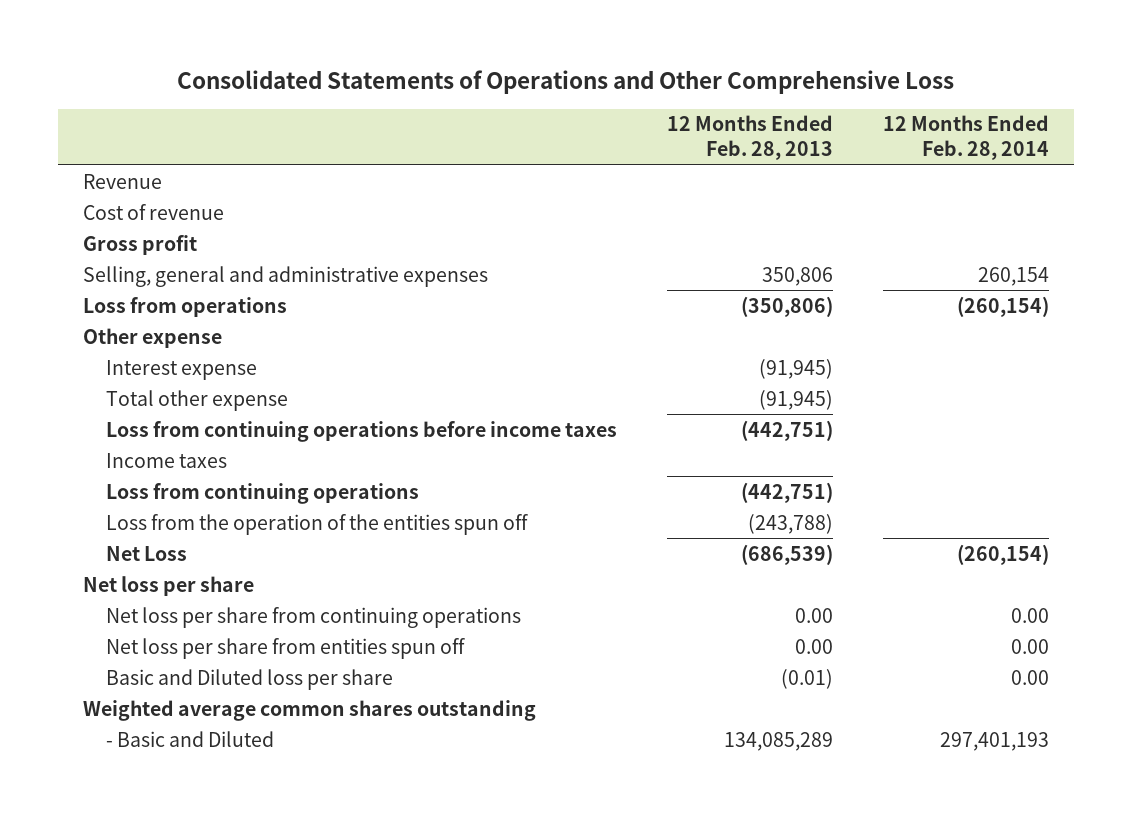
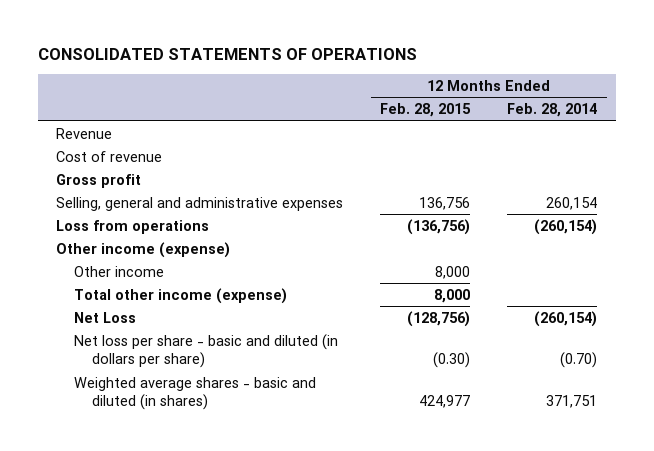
[177,69,955,94] Consolidated Statements of Operations and Other Comprehensive Loss -> [37,47,417,60] CONSOLIDATED STATEMENTS OF OPERATIONS
[666,115,833,161] 12 Months Ended Feb. 28, 2013 -> none
none -> [380,103,472,118] Feb. 28, 2015
[106,359,258,380] Interest expense -> none
[106,420,618,442] Loss from continuing operations before income taxes -> none
[106,452,228,468] Income taxes -> none
[106,482,420,504] Loss from continuing operations -> none
[106,513,529,535] Loss from the operation of the entities spun off -> none
[83,327,223,348] Other expense -> [56,241,231,258] Other income (expense)
none -> [74,265,165,277] Other income
[106,389,289,411] Total other expense -> [74,287,288,304] Total other income (expense)
[83,575,255,596] Net loss per share -> none
[106,606,522,628] Net loss per share from continuing operations -> none
[106,637,466,659] Net loss per share from entities spun off -> none
[83,699,537,721] Weighted average common shares outstanding -> none
[106,668,394,690] Basic and Diluted loss per share -> [74,333,339,369] Net loss per share - basic and diluted (in dollars per share)
[1010,669,1049,685] 0.00 -> [560,352,598,369] (0.70)
[106,730,275,747] - Basic and Diluted -> [74,376,317,411] Weighted average shares - basic and diluted (in shares)
[939,731,1049,751] 297,401,193 -> [546,395,598,409] 371,751

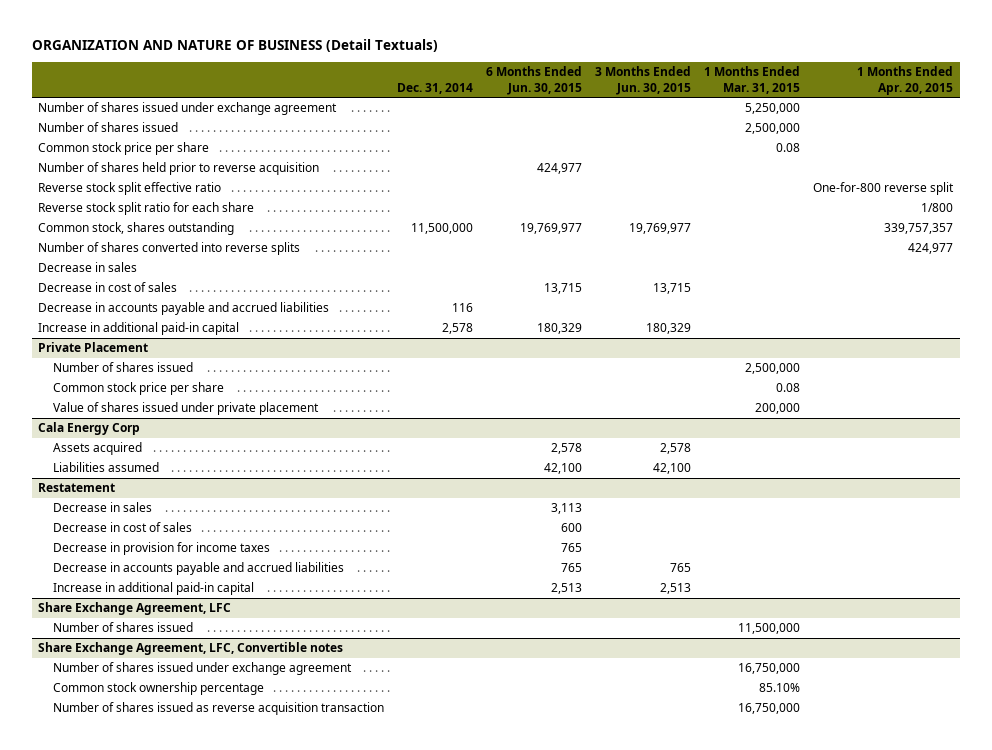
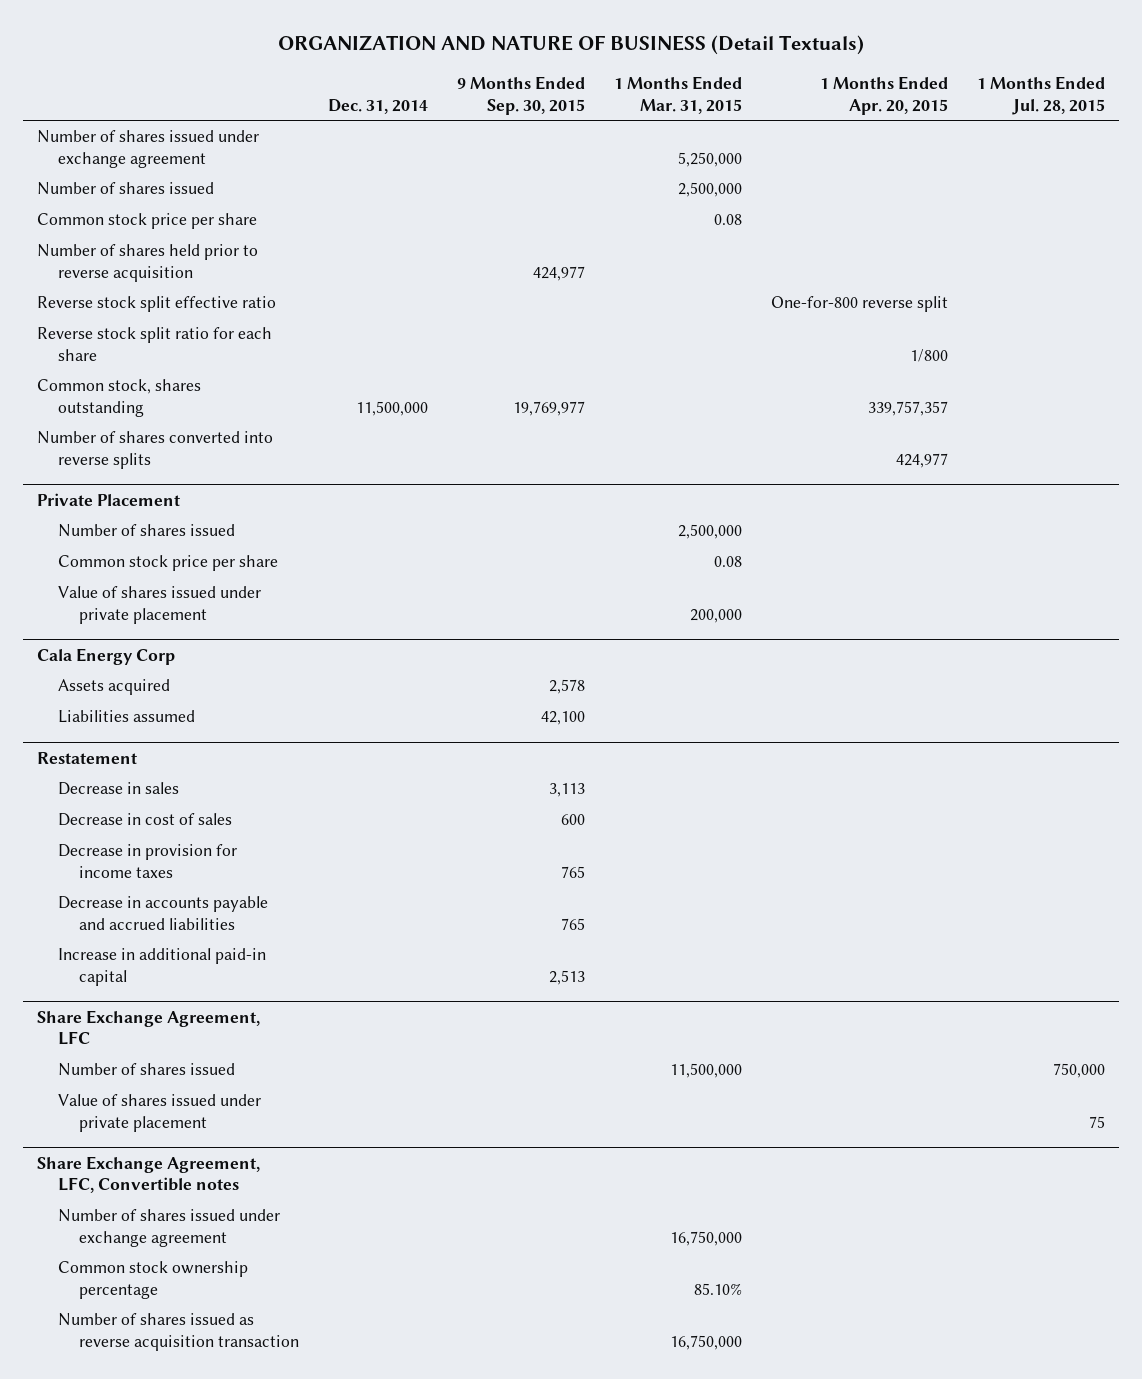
[486,66,583,95] 6 Months Ended Jun. 30, 2015 -> none
[595,66,692,95] 3 Months Ended Jun. 30, 2015 -> none
none -> [456,75,585,115] 9 Months Ended Sep. 30, 2015
none -> [976,75,1105,115] 1 Months Ended Jul. 28, 2015
[38,262,138,273] Decrease in sales -> none
[38,282,178,293] Decrease in cost of sales -> none
[38,302,330,316] Decrease in accounts payable and accrued liabilities -> none
[38,322,240,336] Increase in additional paid-in capital -> none
none -> [58,1094,262,1132] Value of shares issued under private placement

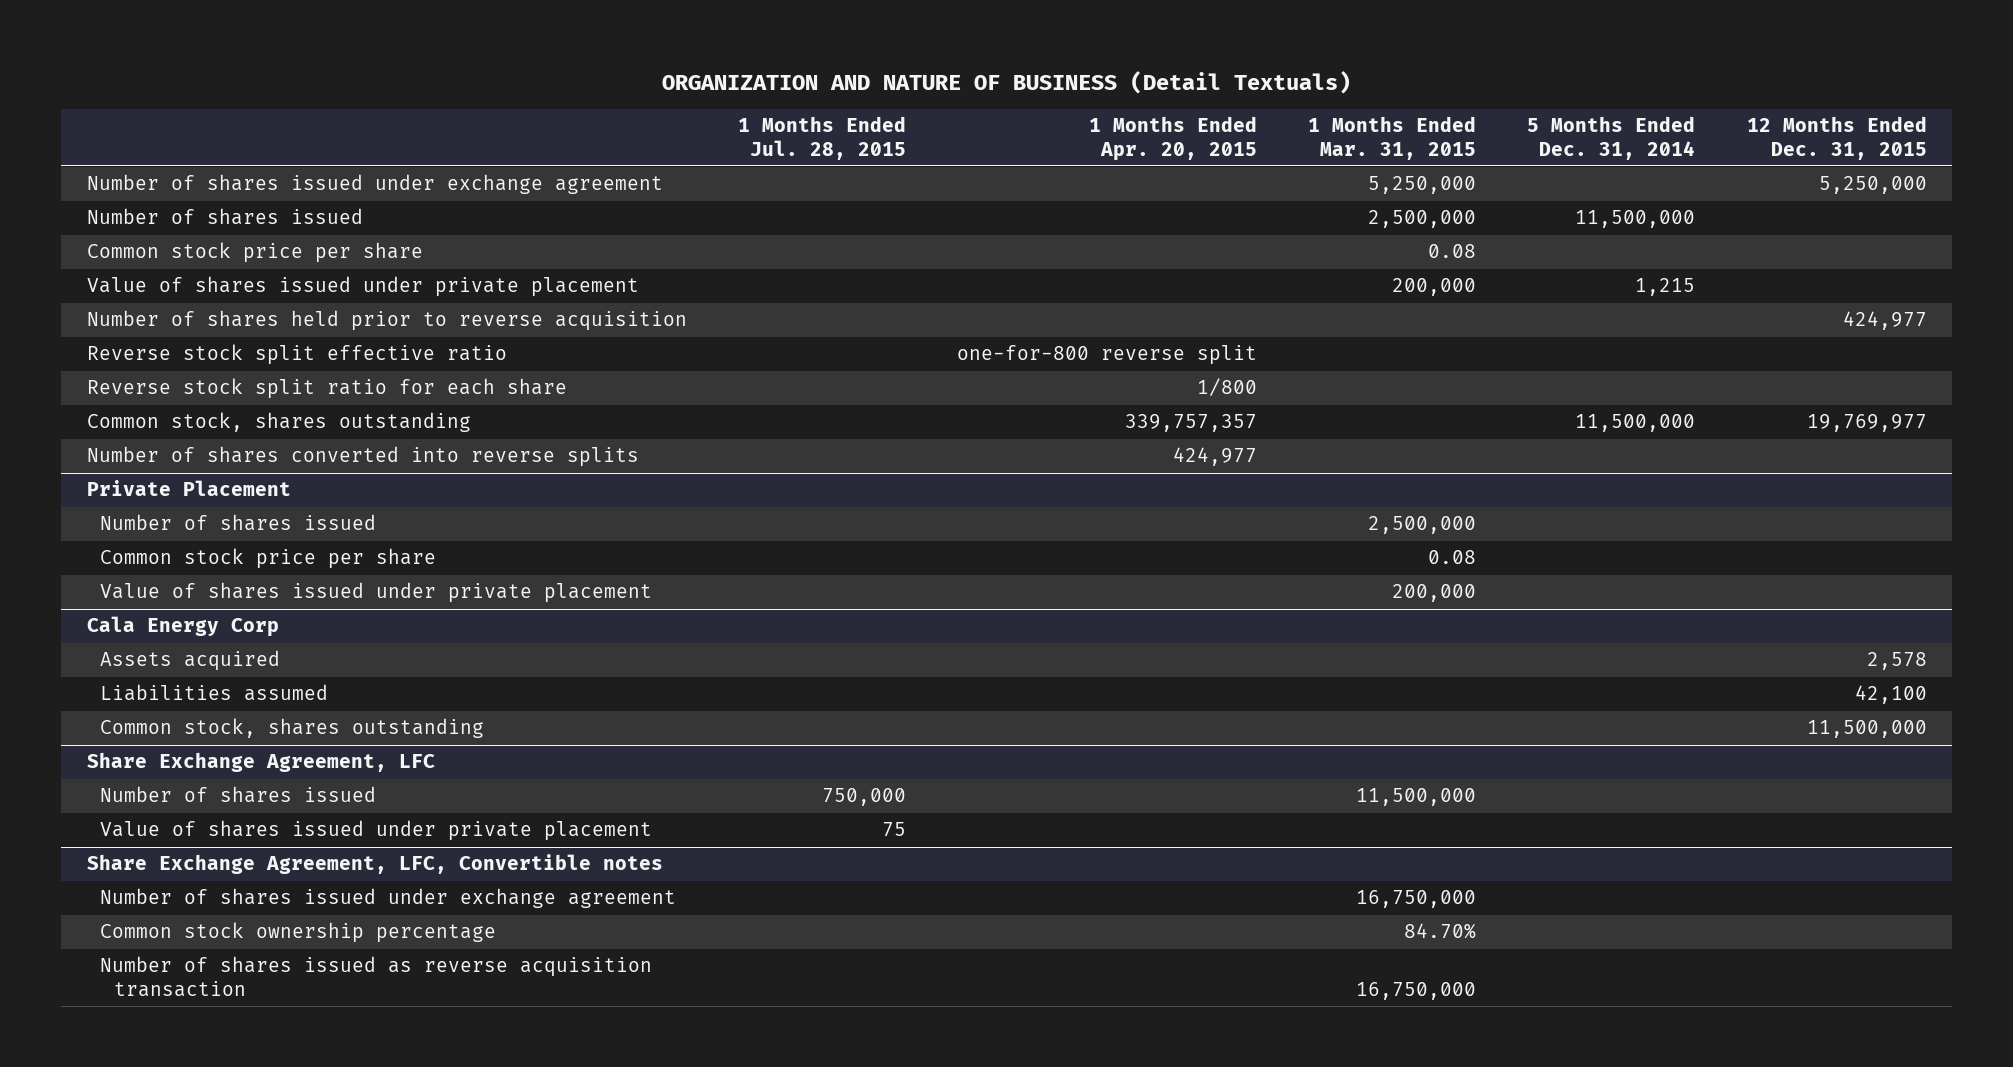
[328,98,429,114] Dec. 31, 2014 -> none
[456,75,585,115] 9 Months Ended Sep. 30, 2015 -> none
none -> [1527,116,1696,160] 5 Months Ended Dec. 31, 2014
none -> [1746,116,1927,160] 12 Months Ended Dec. 31, 2015
none -> [86,276,639,298] Value of shares issued under private placement
[770,296,948,313] One-for-800 reverse split -> [956,345,1257,366] one-for-800 reverse split
[37,751,138,764] Restatement -> none
[58,782,180,796] Decrease in sales -> none
[58,813,233,827] Decrease in cost of sales -> none
[58,844,238,878] Decrease in provision for income taxes -> none
[58,896,269,930] Decrease in accounts payable and accrued liabilities -> none
[58,948,267,986] Increase in additional paid-in capital -> none
none -> [100,718,485,739] Common stock, shares outstanding
[693,1282,742,1295] 85.10% -> [1404,923,1477,940] 84.70%

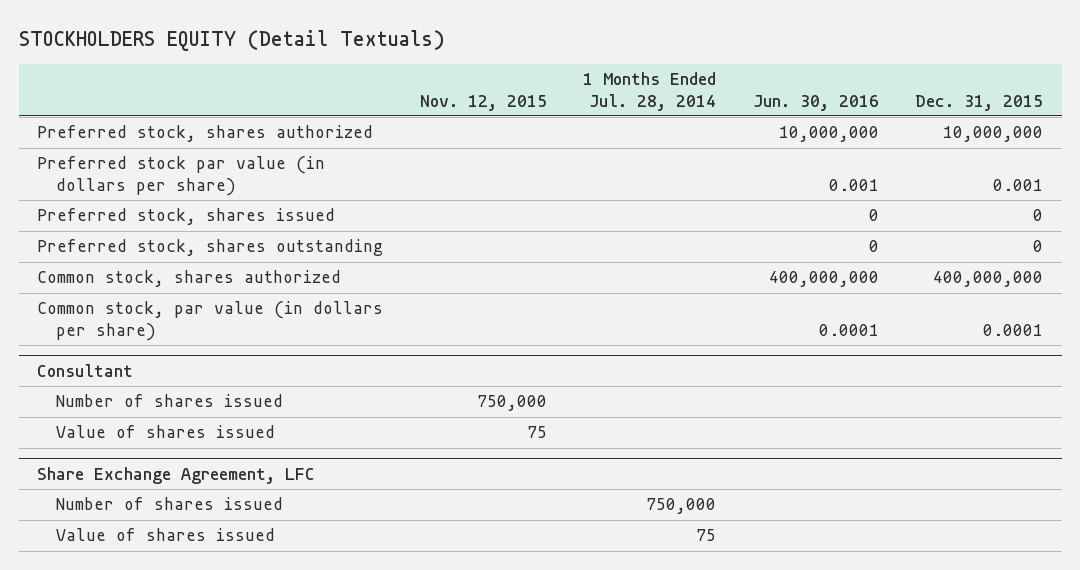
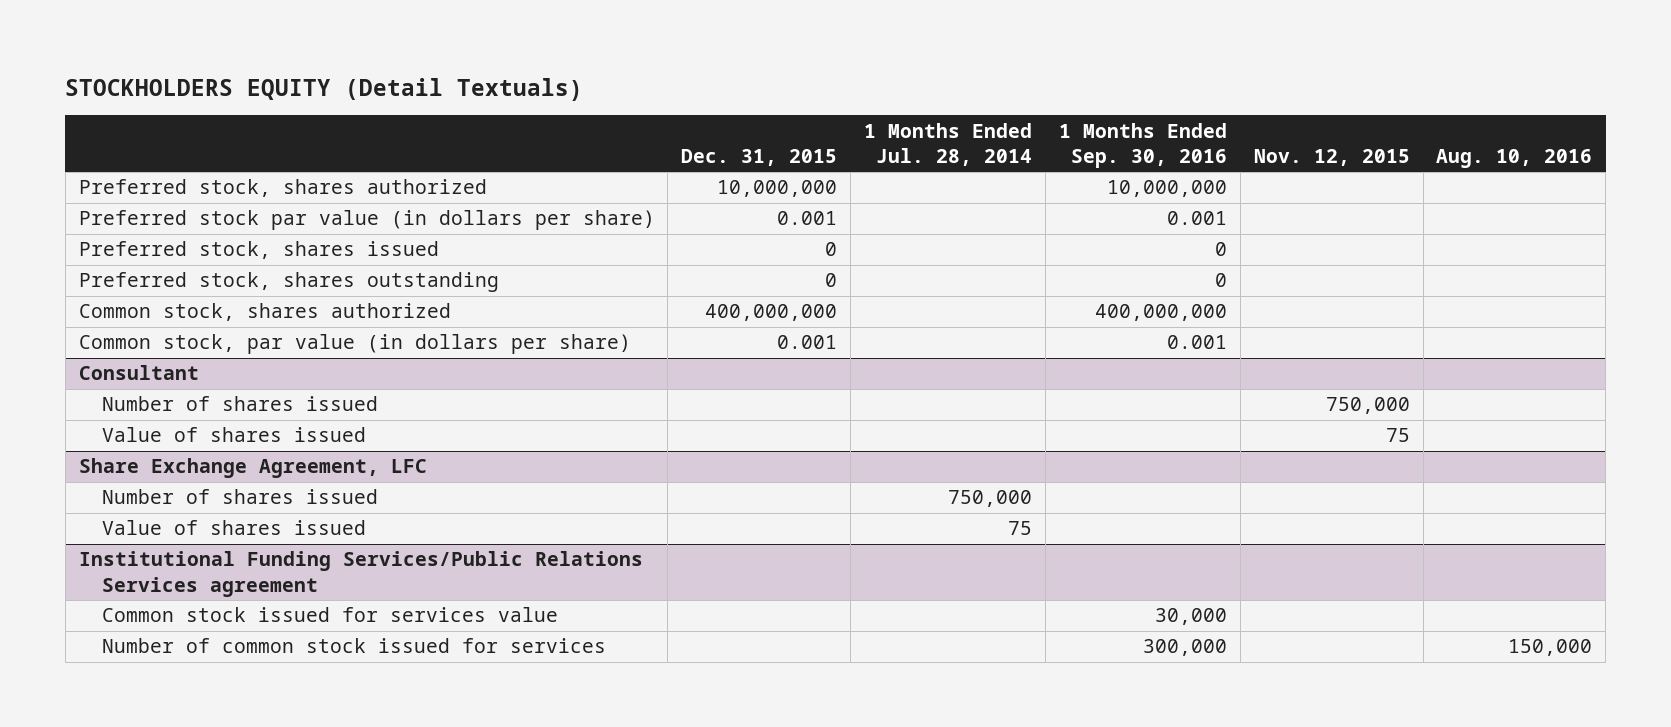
[752,94,879,111] Jun. 30, 2016 -> none
none -> [1058,122,1227,168] 1 Months Ended Sep. 30, 2016
none -> [1436,148,1593,168] Aug. 10, 2016
[983,323,1044,336] 0.0001 -> [777,335,838,350] 0.001
none -> [78,551,643,597] Institutional Funding Services/Public Relations Services agreement
none -> [102,607,559,623] Common stock issued for services value
none -> [102,638,607,654] Number of common stock issued for services

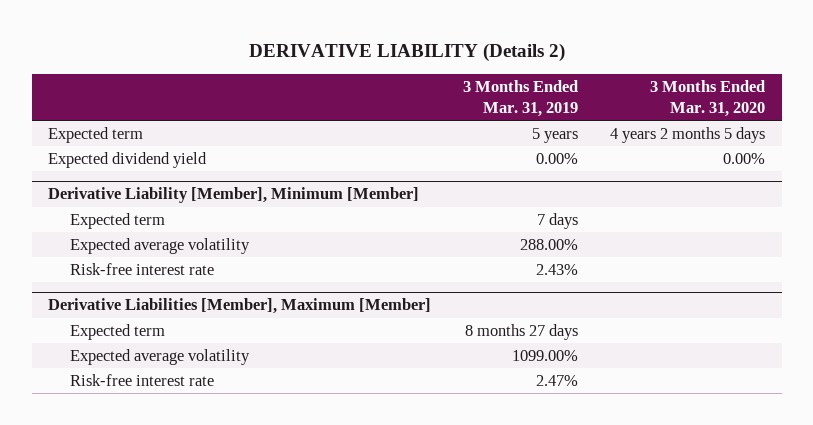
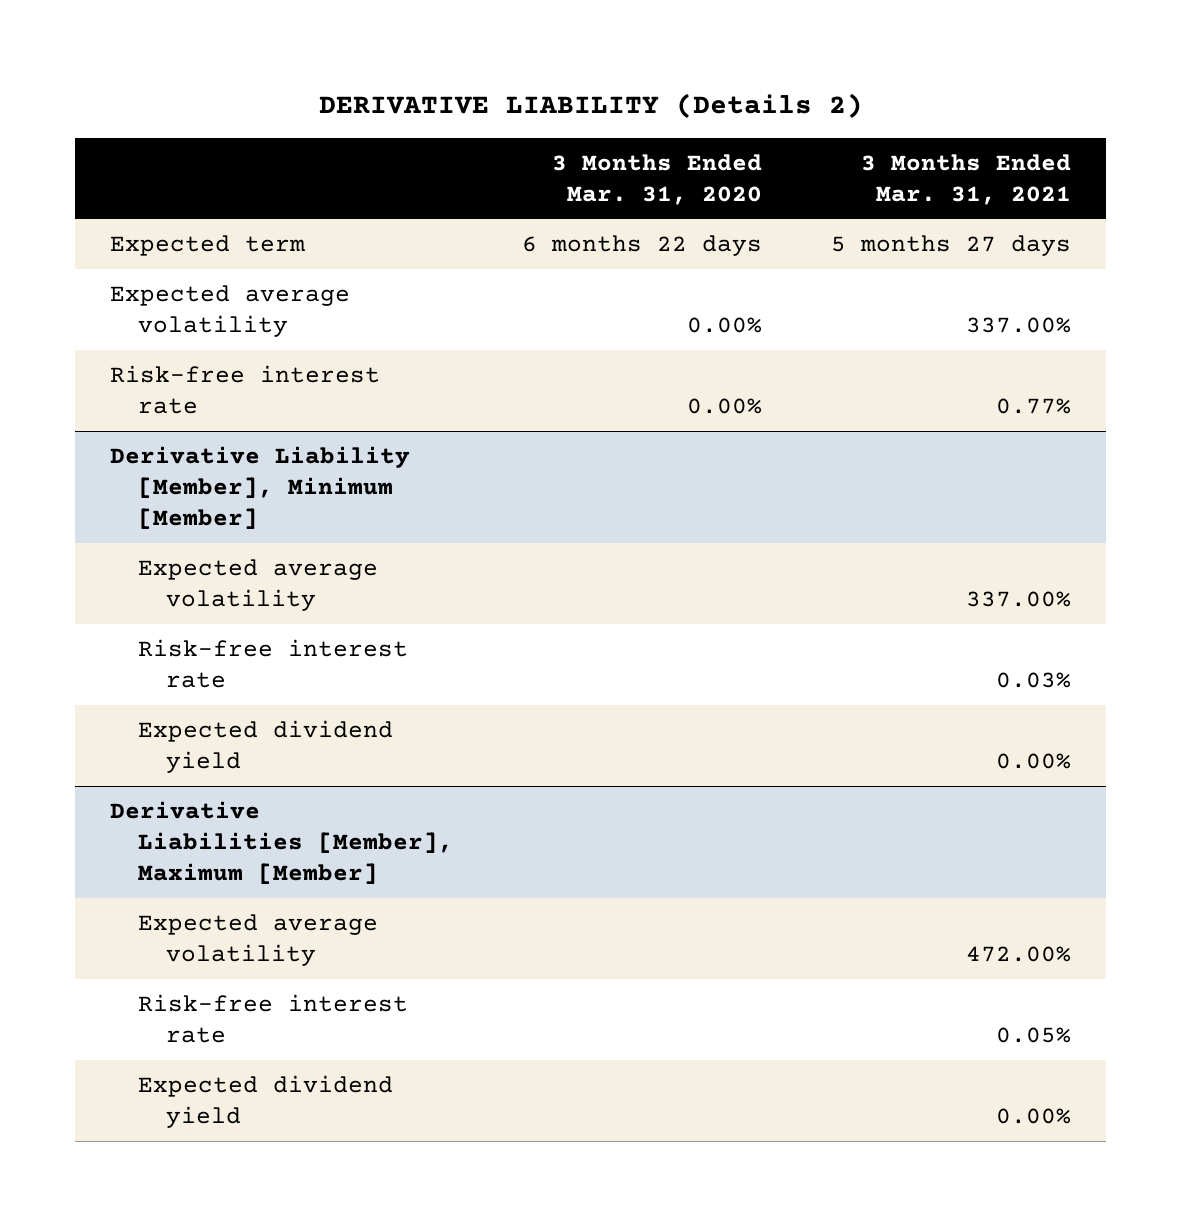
[463,80,579,118] 3 Months Ended Mar. 31, 2019 -> none
none -> [861,153,1072,205] 3 Months Ended Mar. 31, 2021
[47,152,207,169] Expected dividend yield -> none
[610,127,766,144] 4 years 2 months 5 days -> [522,235,763,257] 6 months 22 days
none -> [109,285,350,337] Expected average volatility
none -> [109,365,380,414] Risk-free interest rate
[70,213,166,230] Expected term -> none
none -> [137,720,393,773] Expected dividend yield
[70,324,166,341] Expected term -> none
none -> [137,1075,393,1128] Expected dividend yield

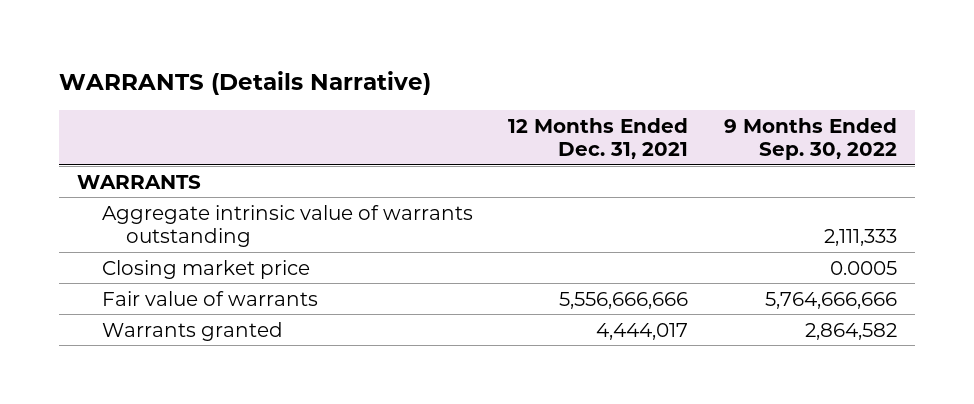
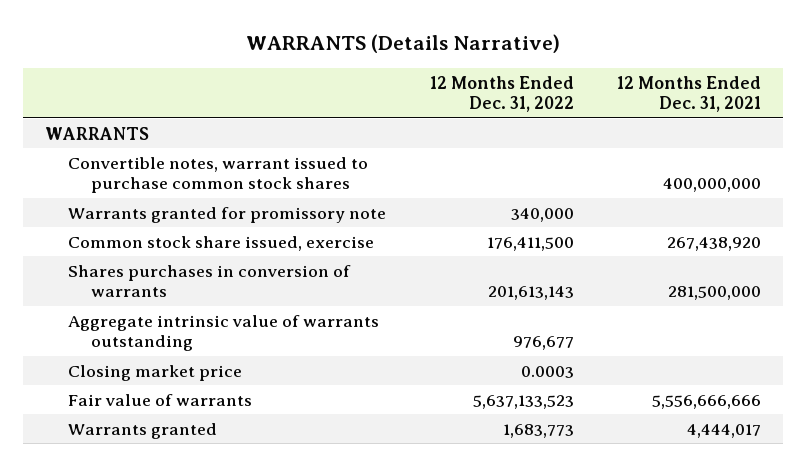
[724,117,898,160] 9 Months Ended Sep. 30, 2022 -> none
none -> [429,75,574,113] 12 Months Ended Dec. 31, 2022
none -> [67,156,368,194] Convertible notes, warrant issued to purchase common stock shares
none -> [67,206,386,223] Warrants granted for promissory note
none -> [67,235,374,251] Common stock share issued, exercise
none -> [67,264,351,298] Shares purchases in conversion of warrants

